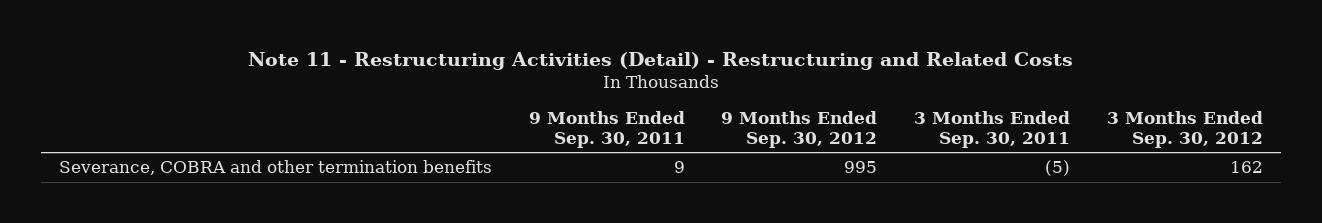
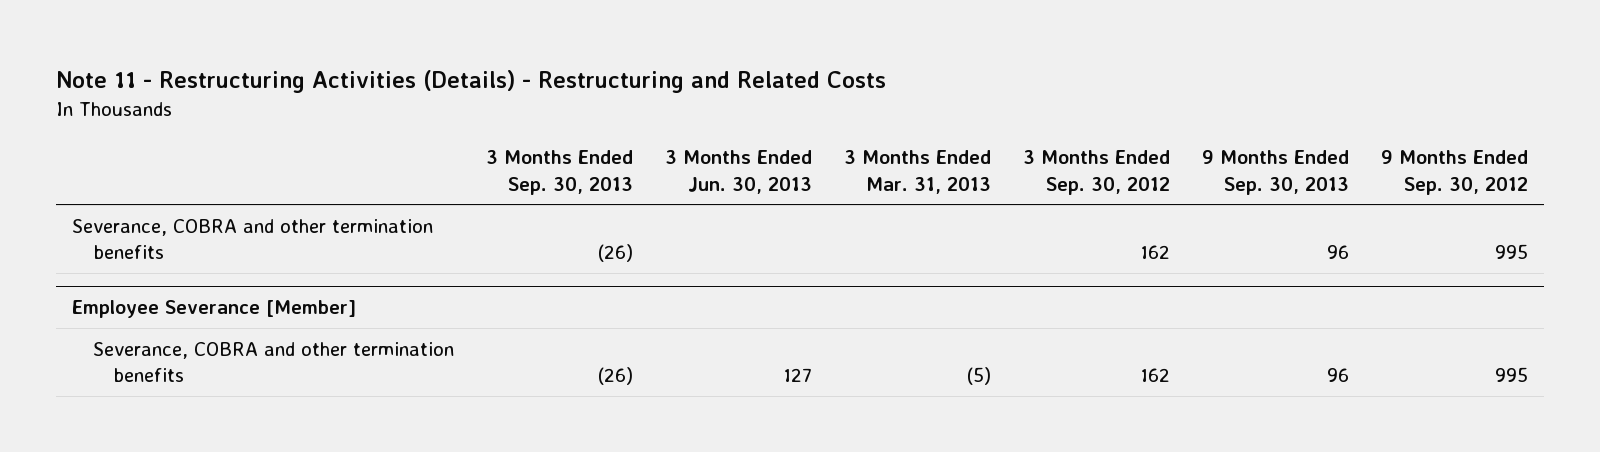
[247,51,1073,70] Note 11 - Restructuring Activities (Detail) - Restructuring and Related Costs -> [55,69,886,93] Note 11 - Restructuring Activities (Details) - Restructuring and Related Costs
[528,111,685,149] 9 Months Ended Sep. 30, 2011 -> none
[913,111,1070,149] 3 Months Ended Sep. 30, 2011 -> none
none -> [485,149,633,195] 3 Months Ended Sep. 30, 2013
none -> [664,149,812,194] 3 Months Ended Jun. 30, 2013
none -> [843,149,991,194] 3 Months Ended Mar. 31, 2013
none -> [1201,149,1349,195] 9 Months Ended Sep. 30, 2013
none -> [71,300,356,319] Employee Severance [Member]
none -> [92,341,454,383] Severance, COBRA and other termination benefits

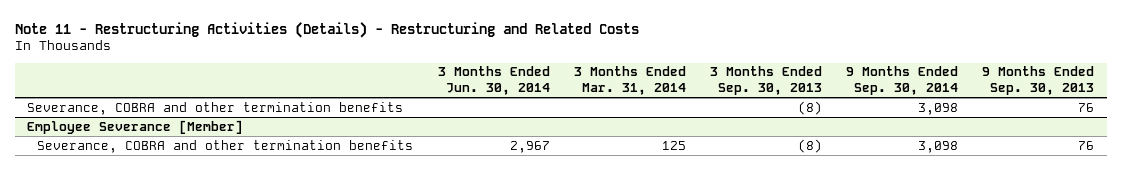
[664,149,812,194] 3 Months Ended Jun. 30, 2013 -> none
[843,149,991,194] 3 Months Ended Mar. 31, 2013 -> none
[1022,149,1170,195] 3 Months Ended Sep. 30, 2012 -> none
[1380,149,1528,195] 9 Months Ended Sep. 30, 2012 -> none
none -> [437,66,550,96] 3 Months Ended Jun. 30, 2014
none -> [573,66,686,96] 3 Months Ended Mar. 31, 2014
none -> [846,66,959,96] 9 Months Ended Sep. 30, 2014
[597,244,633,263] (26) -> [798,100,823,115] (8)
[1326,245,1349,260] 96 -> [1078,102,1095,112] 76
[597,367,633,386] (26) -> [798,138,823,153] (8)
[1326,368,1349,383] 96 -> [1078,140,1095,150] 76

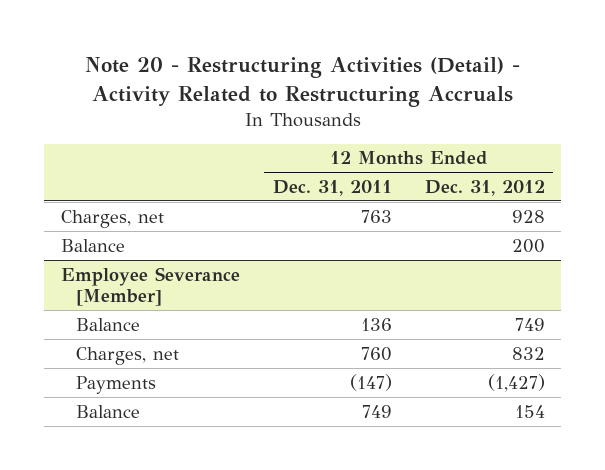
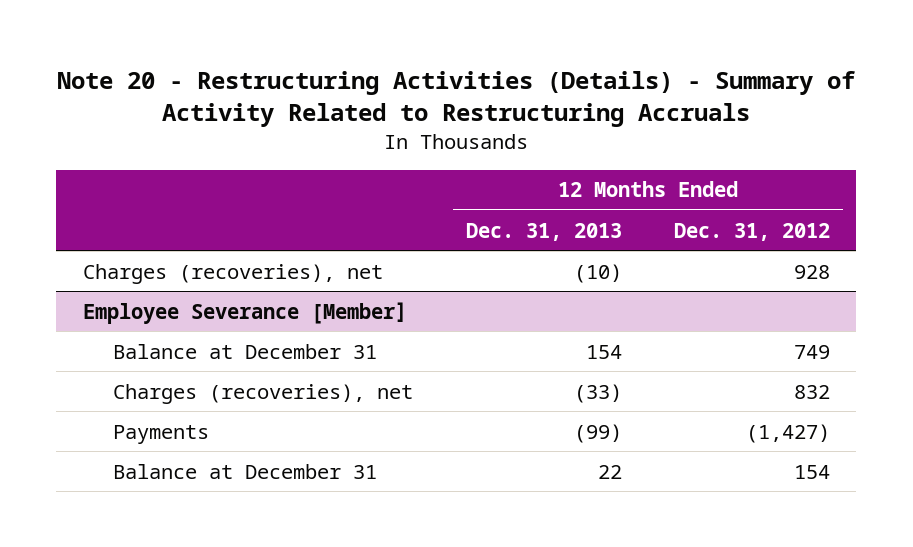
[84,57,520,107] Note 20 - Restructuring Activities (Detail) - Activity Related to Restructuring Accruals -> [57,70,856,127] Note 20 - Restructuring Activities (Details) - Summary of Activity Related to Restructuring Accruals
[272,179,392,196] Dec. 31, 2011 -> none
none -> [465,222,622,241] Dec. 31, 2013
[60,238,125,252] Balance -> none
[60,209,164,228] Charges, net -> [82,263,383,284] Charges (recoveries), net
[76,317,141,331] Balance -> [113,343,378,359] Balance at December 31
[76,346,180,365] Charges, net -> [113,383,414,404] Charges (recoveries), net
[76,404,141,418] Balance -> [113,463,378,479] Balance at December 31

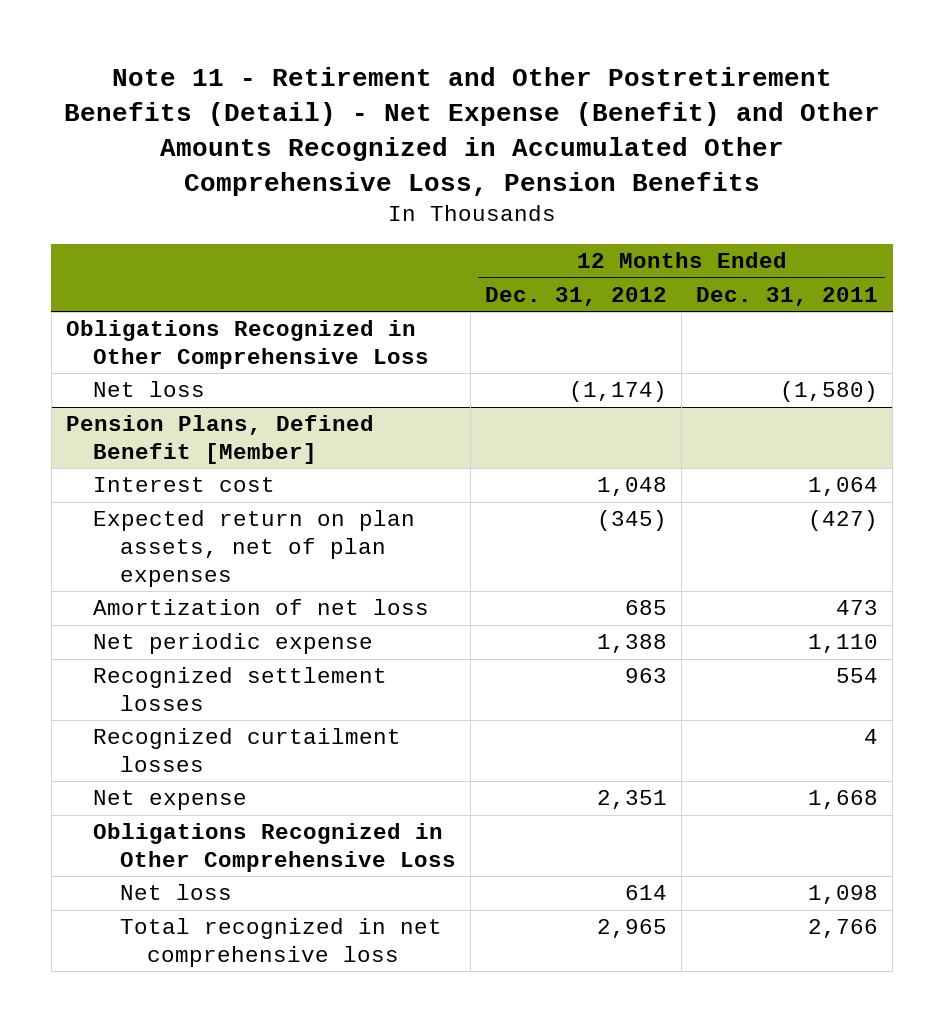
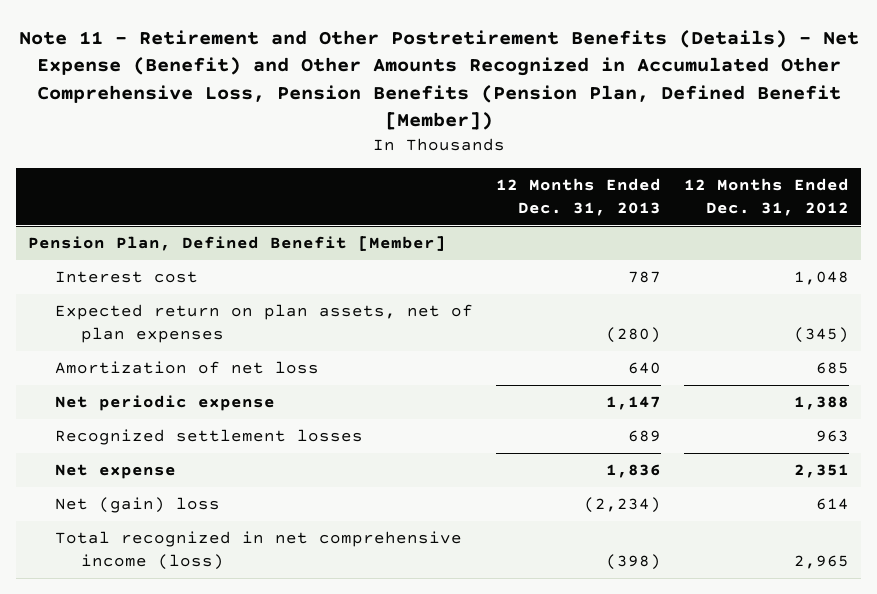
[63,67,880,196] Note 11 - Retirement and Other Postretirement Benefits (Detail) - Net Expense (Benefit) and Other Amounts Recognized in Accumulated Other Comprehensive Loss, Pension Benefits -> [18,29,859,131] Note 11 - Retirement and Other Postretirement Benefits (Details) - Net Expense (Benefit) and Other Amounts Recognized in Accumulated Other Comprehensive Loss, Pension Benefits (Pension Plan, Defined Benefit [Member])
[696,286,879,306] Dec. 31, 2011 -> none
none -> [495,178,661,216] 12 Months Ended Dec. 31, 2013
[65,320,429,369] Obligations Recognized in Other Comprehensive Loss -> none
[92,381,205,398] Net loss -> none
[65,415,374,464] Pension Plans, Defined Benefit [Member] -> [27,236,446,252] Pension Plan, Defined Benefit [Member]
[92,728,401,772] Recognized curtailment losses -> none
[92,823,456,872] Obligations Recognized in Other Comprehensive Loss -> none
[119,884,232,901] Net loss -> [54,497,220,514] Net (gain) loss
[119,918,442,967] Total recognized in net comprehensive loss -> [54,531,462,570] Total recognized in net comprehensive income (loss)

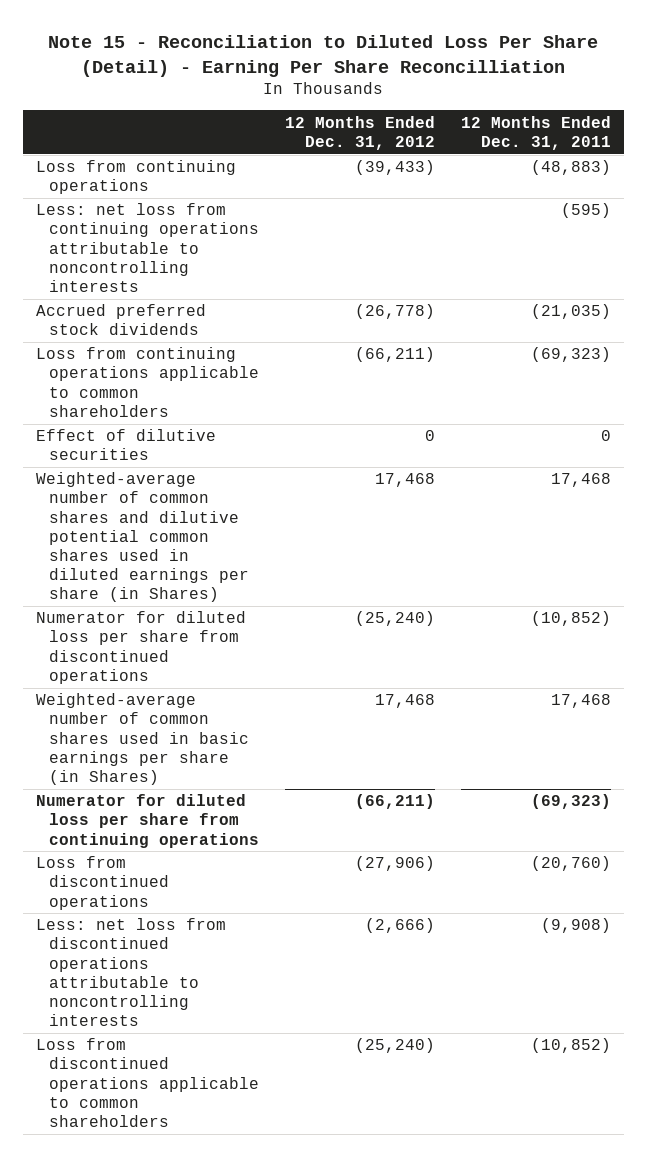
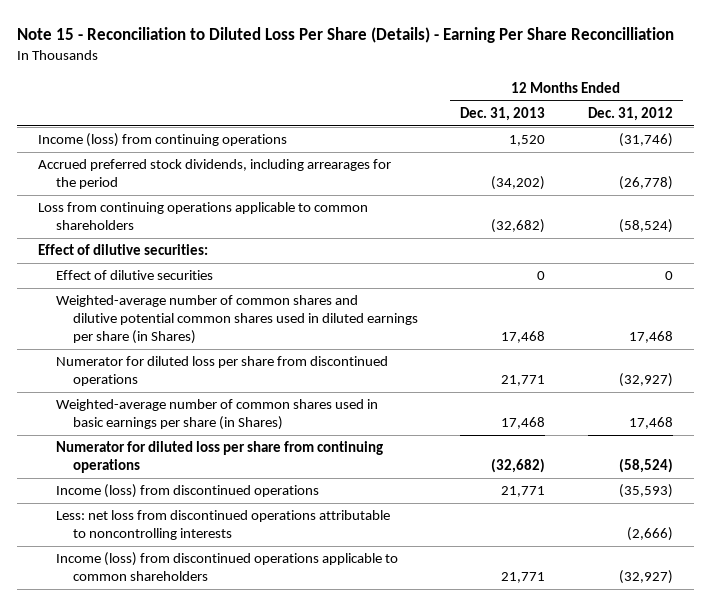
[48,34,599,77] Note 15 - Reconciliation to Diluted Loss Per Share (Detail) - Earning Per Share Reconcilliation -> [17,27,675,44] Note 15 - Reconciliation to Diluted Loss Per Share (Details) - Earning Per Share Reconcilliation
[460,115,611,150] 12 Months Ended Dec. 31, 2011 -> none
none -> [460,107,546,122] Dec. 31, 2013
[35,203,260,293] Less: net loss from continuing operations attributable to noncontrolling interests -> none
[35,160,236,195] Loss from continuing operations -> [38,133,288,148] Income (loss) from continuing operations
[355,160,436,176] (39,433) -> [618,133,673,148] (31,746)
[35,304,206,336] Accrued preferred stock dividends -> [38,159,392,190] Accrued preferred stock dividends, including arrearages for the period
[355,347,436,363] (66,211) -> [618,219,673,234] (58,524)
none -> [38,244,209,256] Effect of dilutive securities:
[355,611,436,627] (25,240) -> [618,373,673,388] (32,927)
[355,794,436,810] (66,211) -> [618,458,673,474] (58,524)
[35,856,170,910] Loss from discontinued operations -> [55,484,319,499] Income (loss) from discontinued operations
[355,856,436,872] (27,906) -> [618,484,673,499] (35,593)
[35,1038,260,1128] Loss from discontinued operations applicable to common shareholders -> [55,552,398,582] Income (loss) from discontinued operations applicable to common shareholders
[355,1038,436,1054] (25,240) -> [618,570,673,585] (32,927)

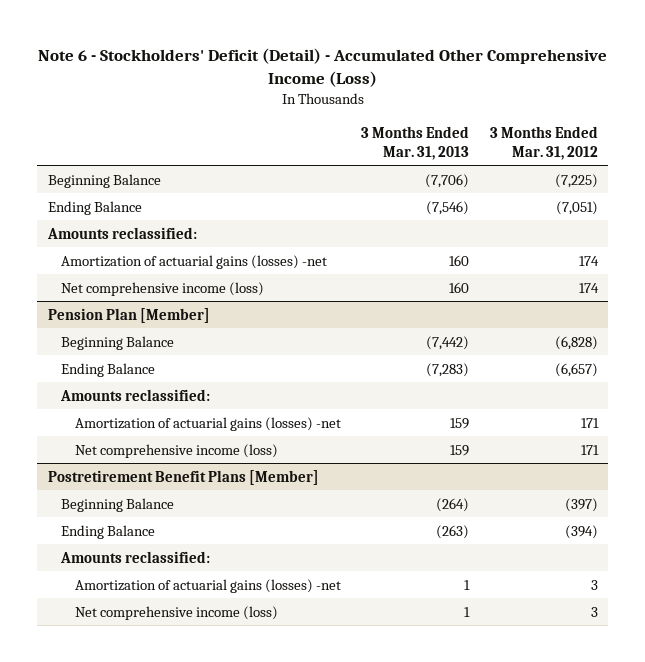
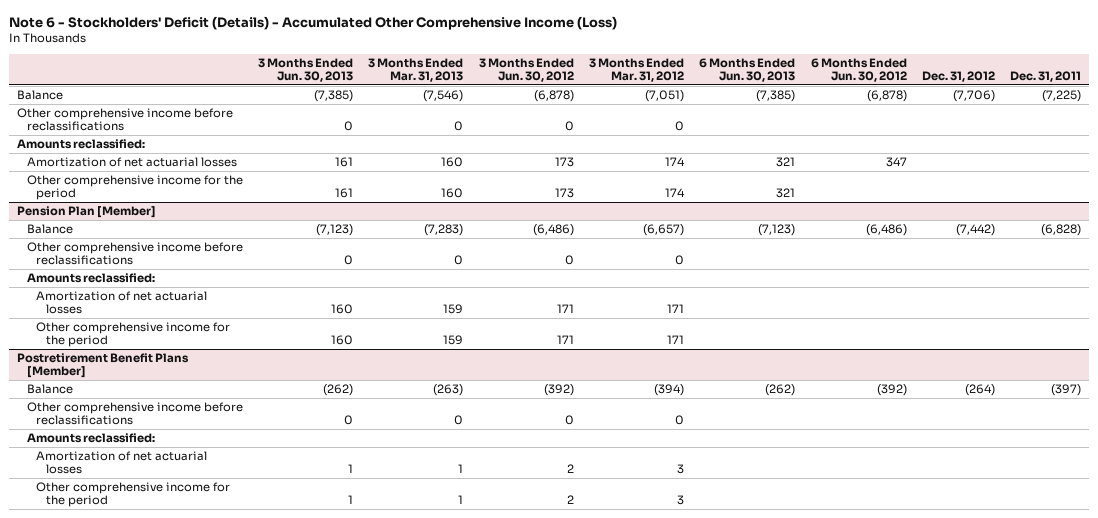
[37,47,607,87] Note 6 - Stockholders' Deficit (Detail) - Accumulated Other Comprehensive Income (Loss) -> [9,15,618,30] Note 6 - Stockholders' Deficit (Details) - Accumulated Other Comprehensive Income (Loss)
none -> [258,57,354,82] 3 Months Ended Jun. 30, 2013
none -> [478,57,574,82] 3 Months Ended Jun. 30, 2012
none -> [699,57,796,82] 6 Months Ended Jun. 30, 2013
none -> [810,57,907,82] 6 Months Ended Jun. 30, 2012
none -> [921,70,995,82] Dec. 31, 2012
none -> [1010,70,1082,82] Dec. 31, 2011
[47,200,142,215] Ending Balance -> none
[47,173,161,188] Beginning Balance -> [17,90,64,101] Balance
[425,173,470,188] (7,706) -> [423,90,464,103] (7,546)
[554,173,598,188] (7,225) -> [644,90,684,103] (7,051)
none -> [17,108,234,132] Other comprehensive income before reclassifications
[61,254,328,269] Amortization of actuarial gains (losses) -net -> [26,157,237,168] Amortization of net actuarial losses
[61,281,265,296] Net comprehensive income (loss) -> [26,175,243,201] Other comprehensive income for the period
[61,362,156,377] Ending Balance -> none
[61,335,175,350] Beginning Balance -> [26,224,73,235] Balance
[426,335,470,350] (7,442) -> [424,224,464,237] (7,283)
[554,335,598,350] (6,828) -> [642,224,684,237] (6,657)
none -> [26,242,243,266] Other comprehensive income before reclassifications
[75,416,342,431] Amortization of actuarial gains (losses) -net -> [36,291,208,315] Amortization of net actuarial losses
[75,443,279,458] Net comprehensive income (loss) -> [36,322,231,348] Other comprehensive income for the period
[61,524,156,539] Ending Balance -> none
[61,497,175,512] Beginning Balance -> [26,384,73,395] Balance
[436,497,470,512] (264) -> [433,384,464,397] (263)
[564,497,598,512] (397) -> [653,384,684,397] (394)
none -> [26,402,243,426] Other comprehensive income before reclassifications
[75,578,342,593] Amortization of actuarial gains (losses) -net -> [36,451,208,475] Amortization of net actuarial losses
[75,605,279,620] Net comprehensive income (loss) -> [36,482,231,508] Other comprehensive income for the period

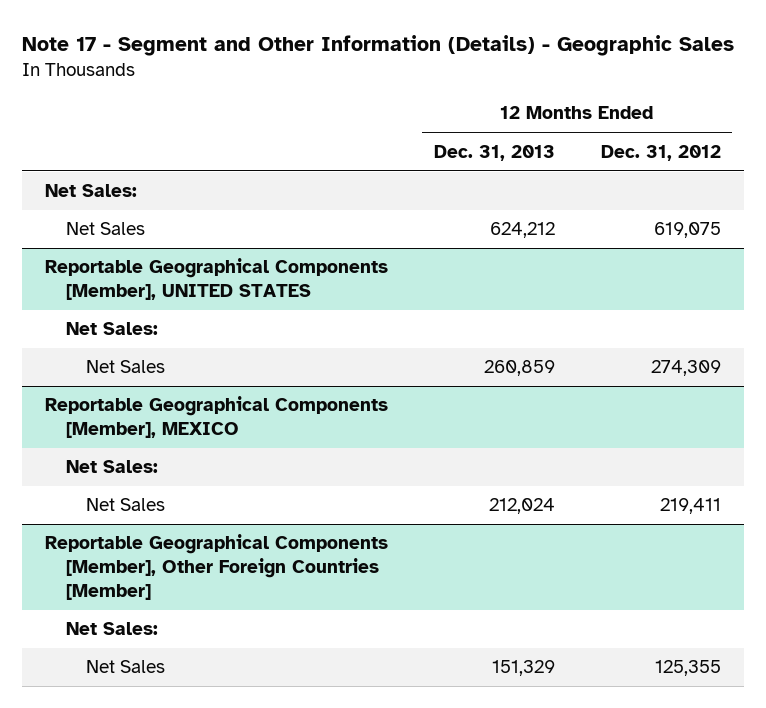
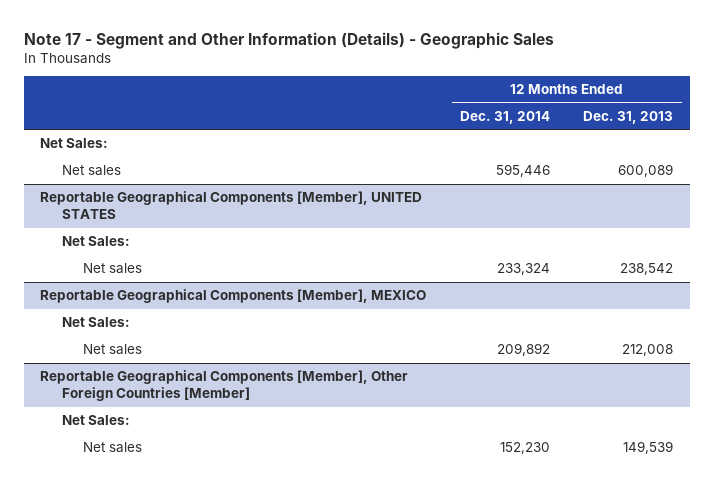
[600,144,721,161] Dec. 31, 2012 -> none
none -> [459,111,550,125] Dec. 31, 2014
[65,222,145,236] Net Sales -> [61,165,121,177] Net sales
[489,222,555,239] 624,212 -> [618,164,674,178] 600,089
[86,360,166,374] Net Sales -> [83,263,143,275] Net sales
[483,360,555,377] 260,859 -> [620,263,674,276] 238,542
[86,498,166,512] Net Sales -> [83,344,143,356] Net sales
[488,498,555,515] 212,024 -> [622,344,674,357] 212,008
[86,660,166,674] Net Sales -> [83,442,143,454] Net sales
[491,660,555,677] 151,329 -> [623,441,674,455] 149,539

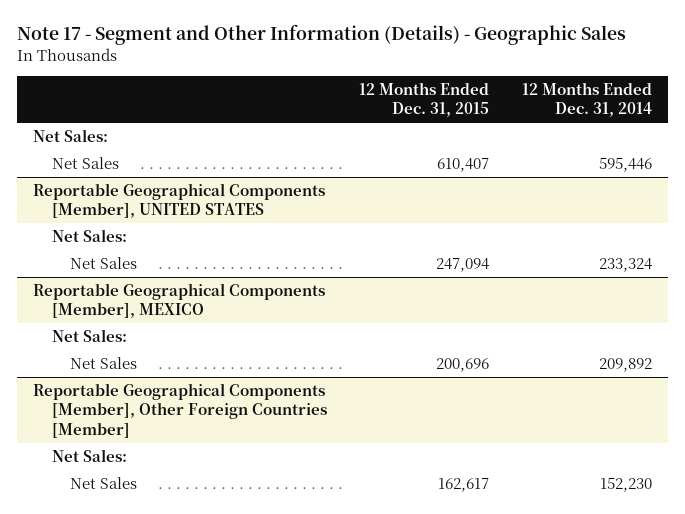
[583,111,674,125] Dec. 31, 2013 -> none
none -> [359,81,490,117] 12 Months Ended Dec. 31, 2015
[61,165,121,177] Net sales -> [51,157,119,170] Net Sales
[83,263,143,275] Net sales -> [69,257,137,270] Net Sales
[83,344,143,356] Net sales -> [69,357,137,370] Net Sales
[83,442,143,454] Net sales -> [69,477,137,490] Net Sales

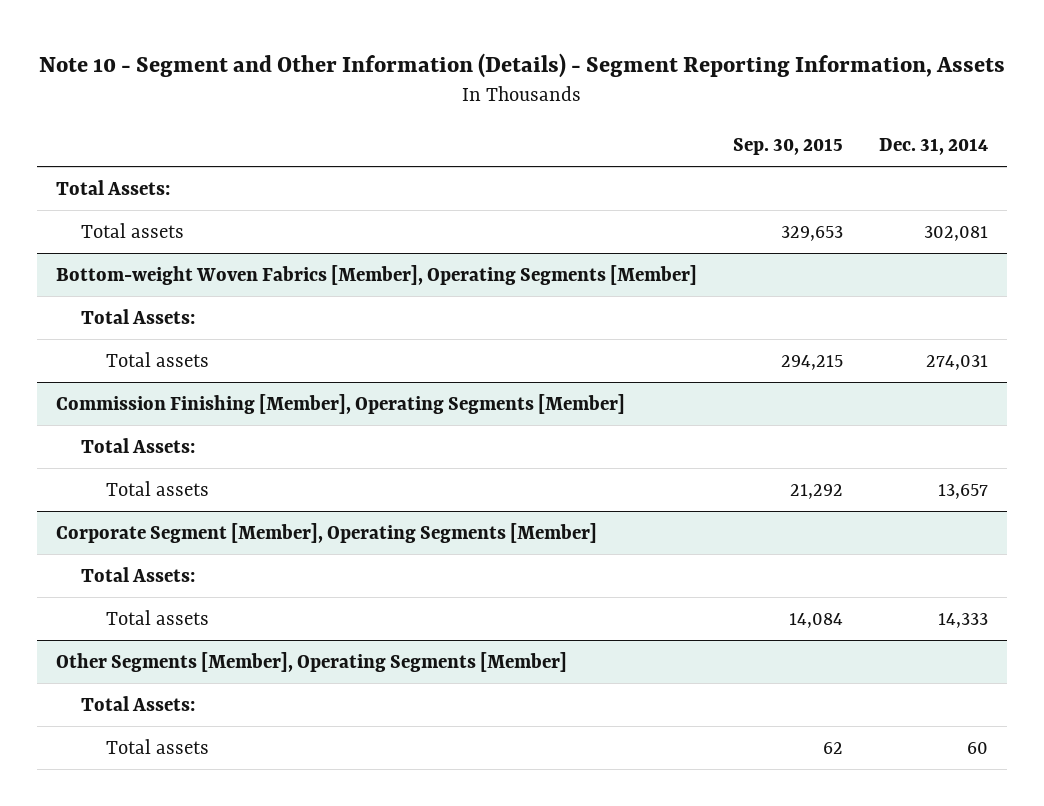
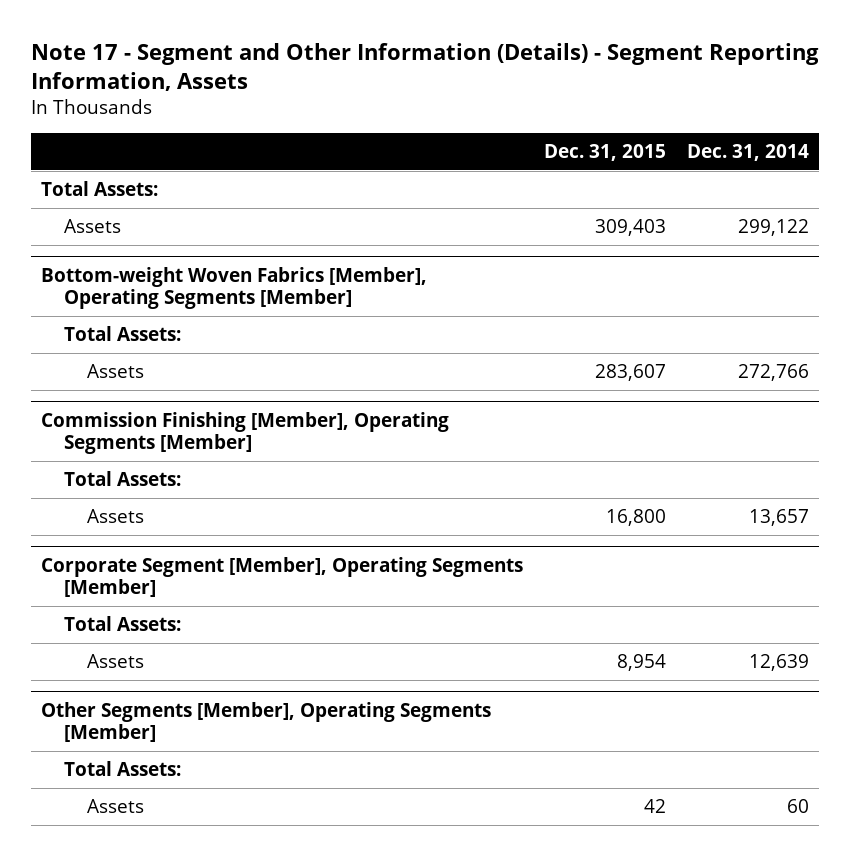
[39,52,1006,78] Note 10 - Segment and Other Information (Details) - Segment Reporting Information, Assets -> [30,42,819,91] Note 17 - Segment and Other Information (Details) - Segment Reporting Information, Assets
[733,138,844,156] Sep. 30, 2015 -> none
none -> [543,144,666,162] Dec. 31, 2015
[80,222,184,238] Total assets -> [63,219,121,234] Assets
[924,225,989,241] 302,081 -> [737,219,809,237] 299,122
[105,351,209,367] Total assets -> [86,364,144,379] Assets
[926,354,989,370] 274,031 -> [737,364,809,382] 272,766
[105,480,209,496] Total assets -> [86,509,144,524] Assets
[105,609,209,625] Total assets -> [86,654,144,669] Assets
[938,612,989,628] 14,333 -> [748,654,809,672] 12,639
[105,738,209,754] Total assets -> [86,799,144,814] Assets

